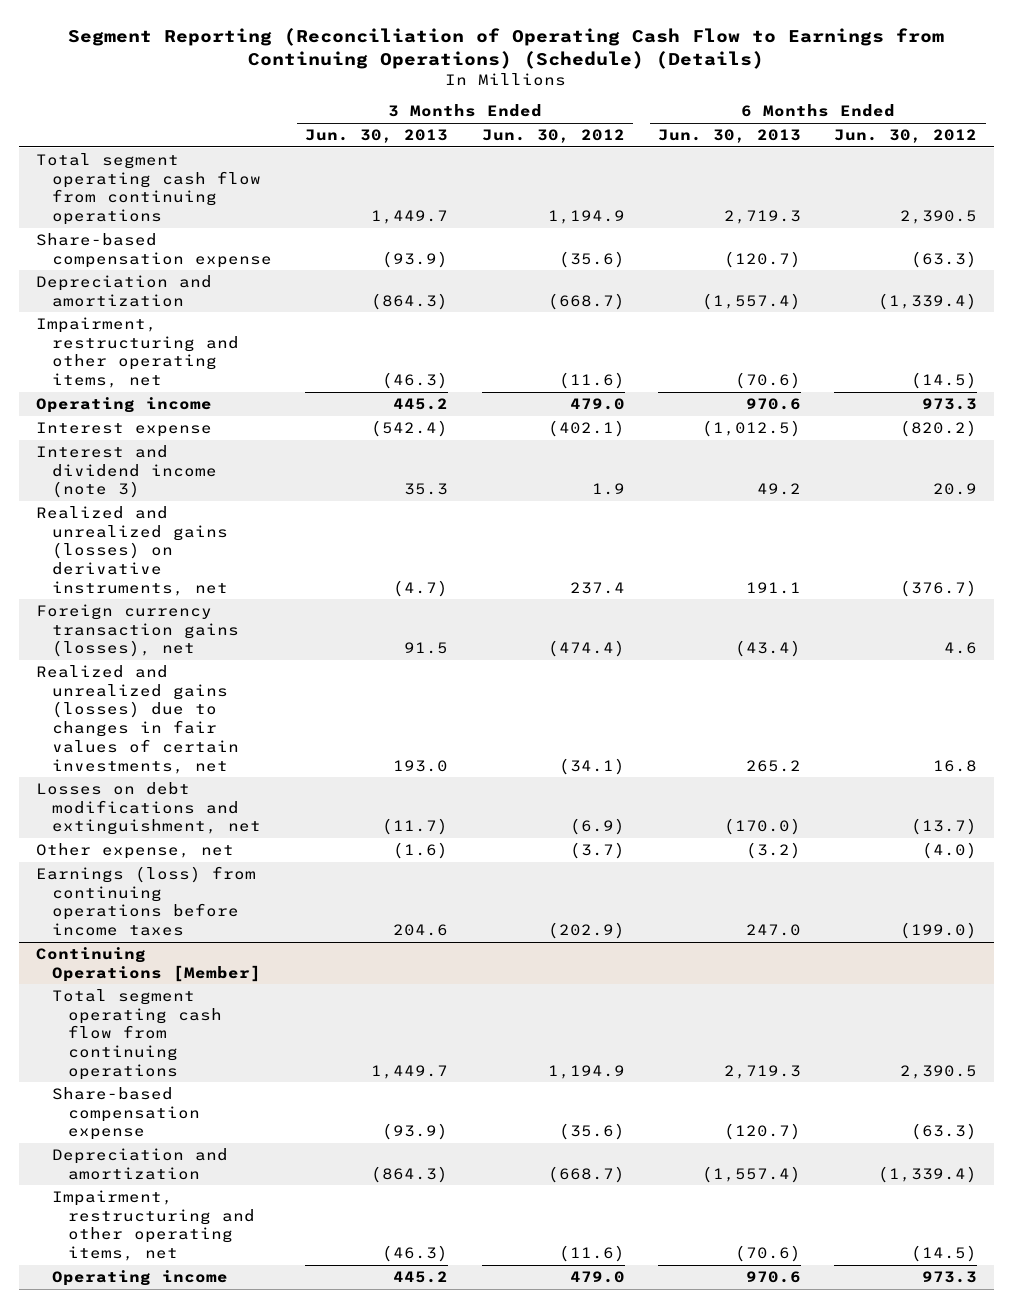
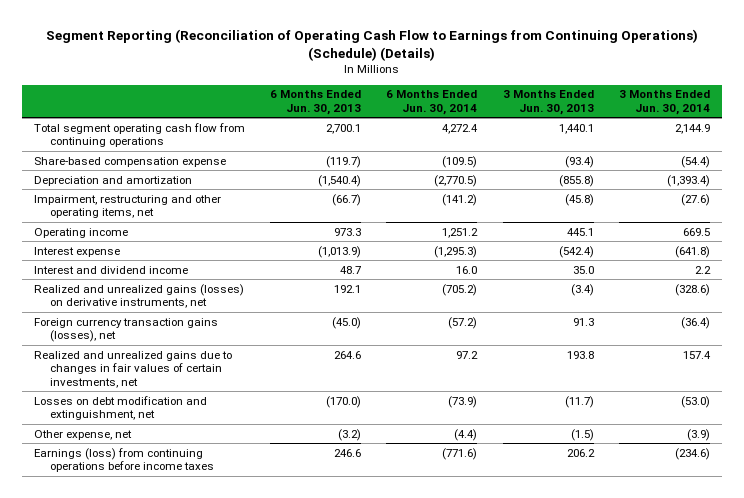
[481,129,625,144] Jun. 30, 2012 -> none
[834,129,978,144] Jun. 30, 2012 -> none
none -> [386,90,478,115] 6 Months Ended Jun. 30, 2014
none -> [618,90,710,115] 3 Months Ended Jun. 30, 2014
[35,946,261,982] Continuing Operations [Member] -> none
[51,988,222,1080] Total segment operating cash flow from continuing operations -> none
[51,1086,200,1141] Share-based compensation expense -> none
[51,1147,228,1180] Depreciation and amortization -> none
[51,1189,255,1262] Impairment, restructuring and other operating items, net -> none
[51,1269,228,1286] Operating income -> none
[371,210,449,225] 1,449.7 -> [558,123,594,134] 1,440.1
[723,210,801,225] 2,719.3 -> [326,123,362,134] 2,700.1
[382,250,449,268] (93.9) -> [564,155,594,168] (93.4)
[723,250,801,268] (120.7) -> [326,155,362,168] (119.7)
[371,292,449,310] (864.3) -> [558,174,594,187] (855.8)
[701,292,801,310] (1,557.4) -> [318,174,362,187] (1,540.4)
[382,372,449,390] (46.3) -> [564,193,594,206] (45.8)
[734,372,801,390] (70.6) -> [332,193,362,206] (66.7)
[393,397,449,410] 445.2 -> [566,227,594,236] 445.1
[745,397,801,410] 970.6 -> [334,227,362,236] 973.3
[701,419,801,437] (1,012.5) -> [318,245,362,258] (1,013.9)
[35,444,217,499] Interest and dividend income (note 3) -> [34,265,189,274] Interest and dividend income
[404,483,449,496] 35.3 -> [572,265,594,274] 35.0
[756,483,801,496] 49.2 -> [340,265,362,274] 48.7
[393,579,449,597] (4.7) -> [570,283,594,296] (3.4)
[745,581,801,594] 191.1 -> [334,284,362,293] 192.1
[404,642,449,655] 91.5 -> [572,317,594,326] 91.3
[734,640,801,658] (43.4) -> [332,316,362,329] (45.0)
[35,664,239,774] Realized and unrealized gains (losses) due to changes in fair values of certain investments, net -> [34,350,233,388] Realized and unrealized gains due to changes in fair values of certain investments, net
[393,759,449,772] 193.0 -> [566,350,594,359] 193.8
[745,759,801,772] 265.2 -> [334,350,362,359] 264.6
[35,781,261,836] Losses on debt modifications and extinguishment, net -> [34,395,208,421] Losses on debt modification and extinguishment, net
[393,841,449,859] (1.6) -> [570,428,594,441] (1.5)
[393,924,449,937] 204.6 -> [566,448,595,457] 206.2
[745,924,801,937] 247.0 -> [334,448,362,457] 246.6

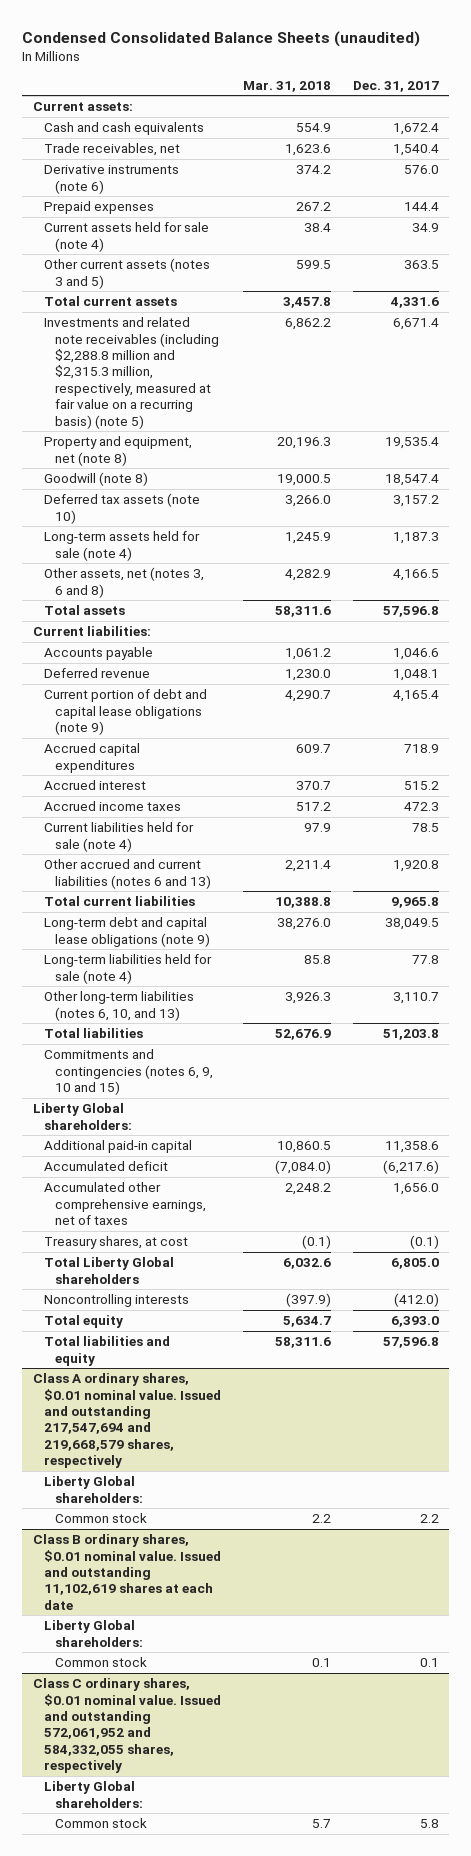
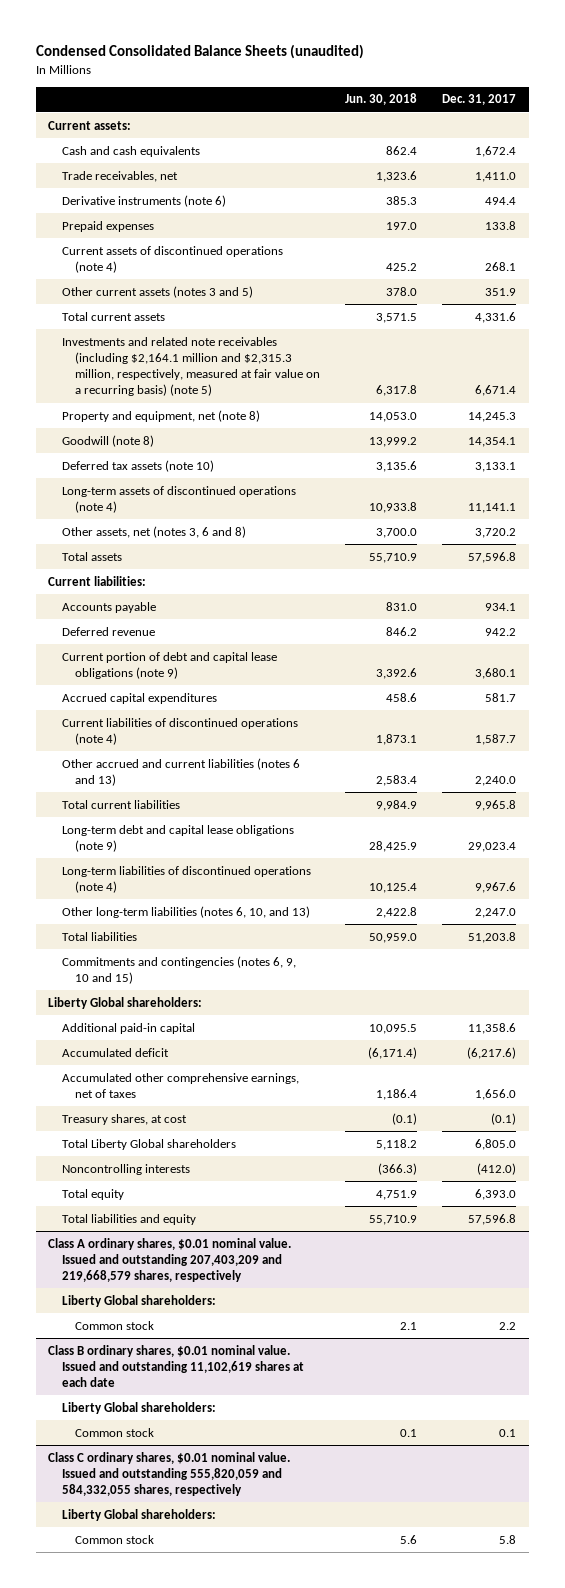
[242,80,331,92] Mar. 31, 2018 -> none
none -> [344,93,417,106] Jun. 30, 2018
[392,144,439,157] 1,540.4 -> [475,171,517,182] 1,411.0
[403,165,439,175] 576.0 -> [485,196,517,205] 494.4
[403,202,439,212] 144.4 -> [485,220,517,230] 133.8
[44,222,210,252] Current assets held for sale (note 4) -> [61,245,283,273] Current assets of discontinued operations (note 4)
[411,223,439,233] 34.9 -> [485,261,517,271] 268.1
[403,260,439,270] 363.5 -> [485,287,517,296] 351.9
[44,317,220,429] Investments and related note receivables (including $2,288.8 million and $2,315.3 million, respectively, measured at fair value on a recurring basis) (note 5) -> [61,336,320,397] Investments and related note receivables (including $2,164.1 million and $2,315.3 million, respectively, measured at fair value on a recurring basis) (note 5)
[384,437,439,450] 19,535.4 -> [468,411,517,422] 14,245.3
[384,474,439,487] 18,547.4 -> [468,436,517,447] 14,354.1
[392,495,439,508] 3,157.2 -> [475,461,517,472] 3,133.1
[44,531,201,561] Long-term assets held for sale (note 4) -> [61,485,296,513] Long-term assets of discontinued operations (note 4)
[392,532,439,545] 1,187.3 -> [468,502,517,513] 11,141.1
[392,569,439,582] 4,166.5 -> [475,527,517,538] 3,720.2
[44,780,147,791] Accrued interest -> none
[44,801,182,812] Accrued income taxes -> none
[392,648,439,661] 1,046.6 -> [485,602,517,611] 934.1
[392,669,439,682] 1,048.1 -> [485,627,517,636] 942.2
[392,690,439,703] 4,165.4 -> [475,667,517,679] 3,680.1
[403,744,439,754] 718.9 -> [485,692,517,702] 581.7
[44,822,195,852] Current liabilities held for sale (note 4) -> [61,717,298,745] Current liabilities of discontinued operations (note 4)
[411,823,439,833] 78.5 -> [475,733,517,745] 1,587.7
[392,860,439,873] 1,920.8 -> [475,775,517,786] 2,240.0
[384,918,439,931] 38,049.5 -> [468,841,517,852] 29,023.4
[44,954,213,984] Long-term liabilities held for sale (note 4) -> [61,865,311,893] Long-term liabilities of discontinued operations (note 4)
[411,955,439,965] 77.8 -> [475,881,517,893] 9,967.6
[392,992,439,1005] 3,110.7 -> [475,907,517,918] 2,247.0
[32,1373,222,1469] Class A ordinary shares, $0.01 nominal value. Issued and outstanding 217,547,694 and 219,668,579 shares, respectively -> [48,1237,292,1283] Class A ordinary shares, $0.01 nominal value. Issued and outstanding 207,403,209 and 219,668,579 shares, respectively
[32,1678,222,1774] Class C ordinary shares, $0.01 nominal value. Issued and outstanding 572,061,952 and 584,332,055 shares, respectively -> [48,1451,291,1497] Class C ordinary shares, $0.01 nominal value. Issued and outstanding 555,820,059 and 584,332,055 shares, respectively

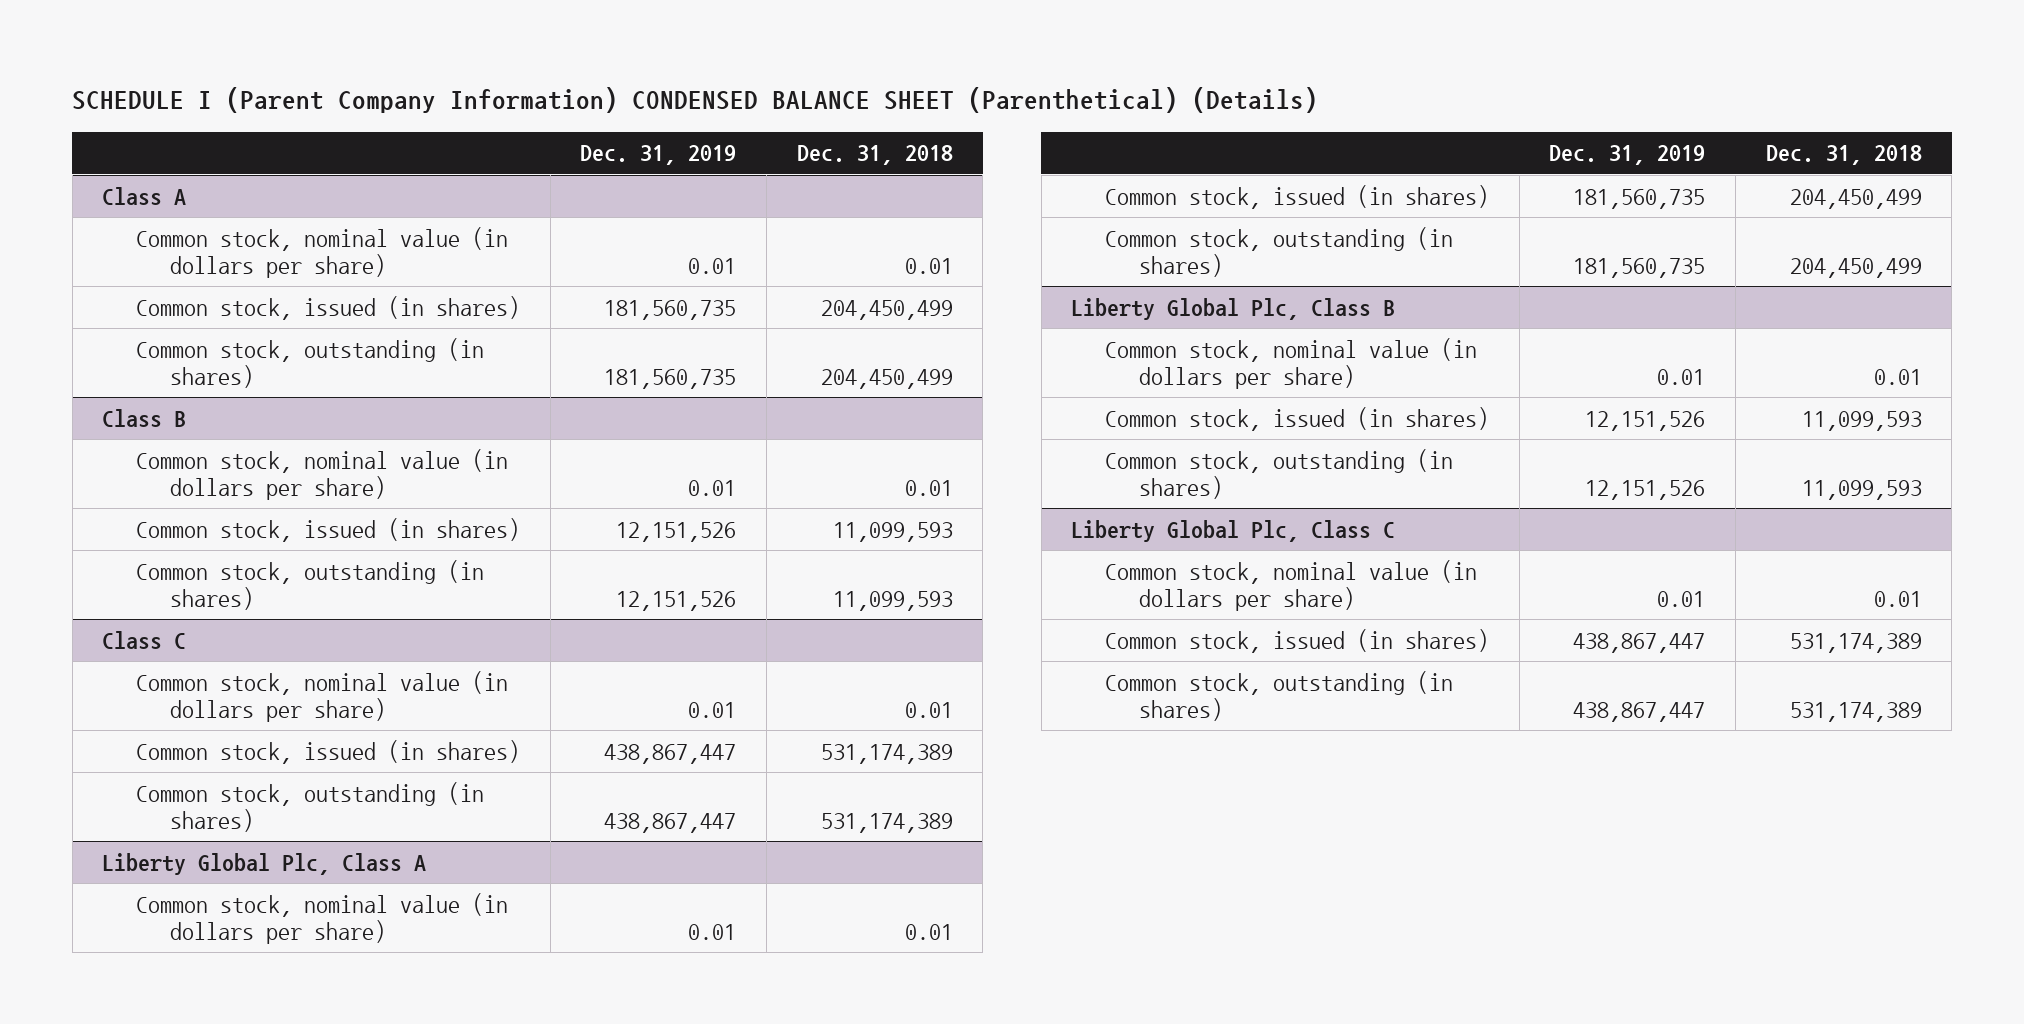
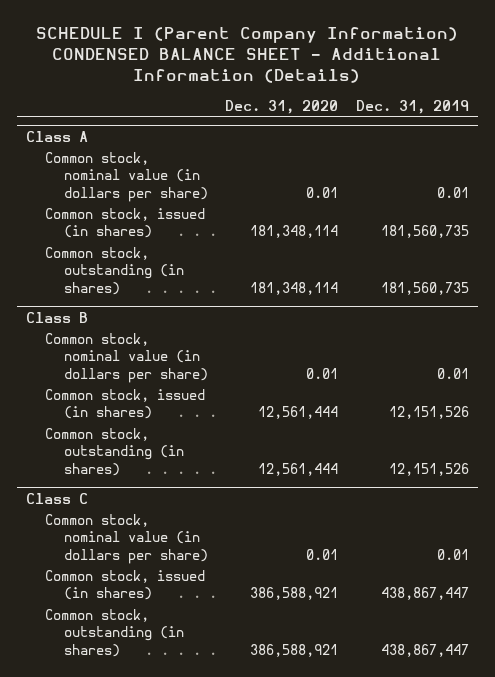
[72,87,1319,114] SCHEDULE I (Parent Company Information) CONDENSED BALANCE SHEET (Parenthetical) (Details) -> [36,26,459,84] SCHEDULE I (Parent Company Information) CONDENSED BALANCE SHEET - Additional Information (Details)
[796,145,953,166] Dec. 31, 2018 -> none
none -> [225,99,339,114] Dec. 31, 2020
[102,852,427,875] Liberty Global Plc, Class A -> none
[136,892,509,944] Common stock, nominal value (in dollars per share) -> none
[1105,184,1490,209] Common stock, issued (in shares) -> none
[1105,226,1454,277] Common stock, outstanding (in shares) -> none
[1071,297,1396,320] Liberty Global Plc, Class B -> none
[1105,337,1478,389] Common stock, nominal value (in dollars per share) -> none
[1105,406,1490,431] Common stock, issued (in shares) -> none
[1105,448,1454,499] Common stock, outstanding (in shares) -> none
[1071,519,1396,542] Liberty Global Plc, Class C -> none
[1105,559,1478,611] Common stock, nominal value (in dollars per share) -> none
[1105,628,1490,653] Common stock, issued (in shares) -> none
[1105,670,1454,721] Common stock, outstanding (in shares) -> none

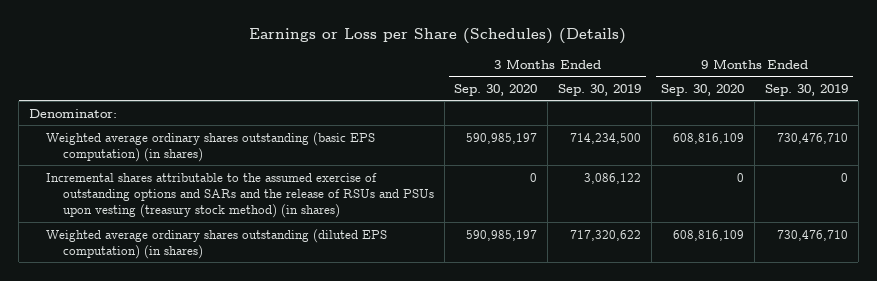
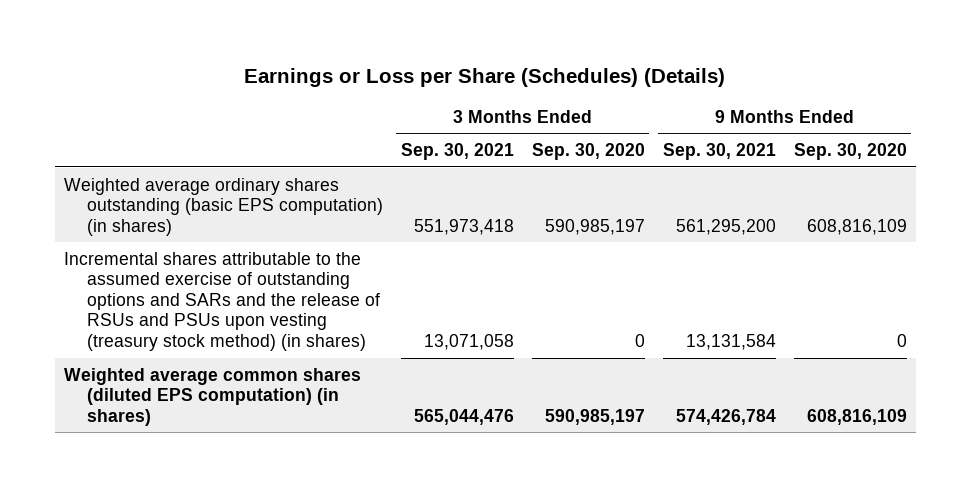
[557,83,641,96] Sep. 30, 2019 -> none
[764,83,848,96] Sep. 30, 2019 -> none
none -> [400,143,514,161] Sep. 30, 2021
none -> [662,143,776,161] Sep. 30, 2021
[28,108,117,118] Denominator: -> none
[45,228,387,259] Weighted average ordinary shares outstanding (diluted EPS computation) (in shares) -> [64,367,362,426] Weighted average common shares (diluted EPS computation) (in shares)

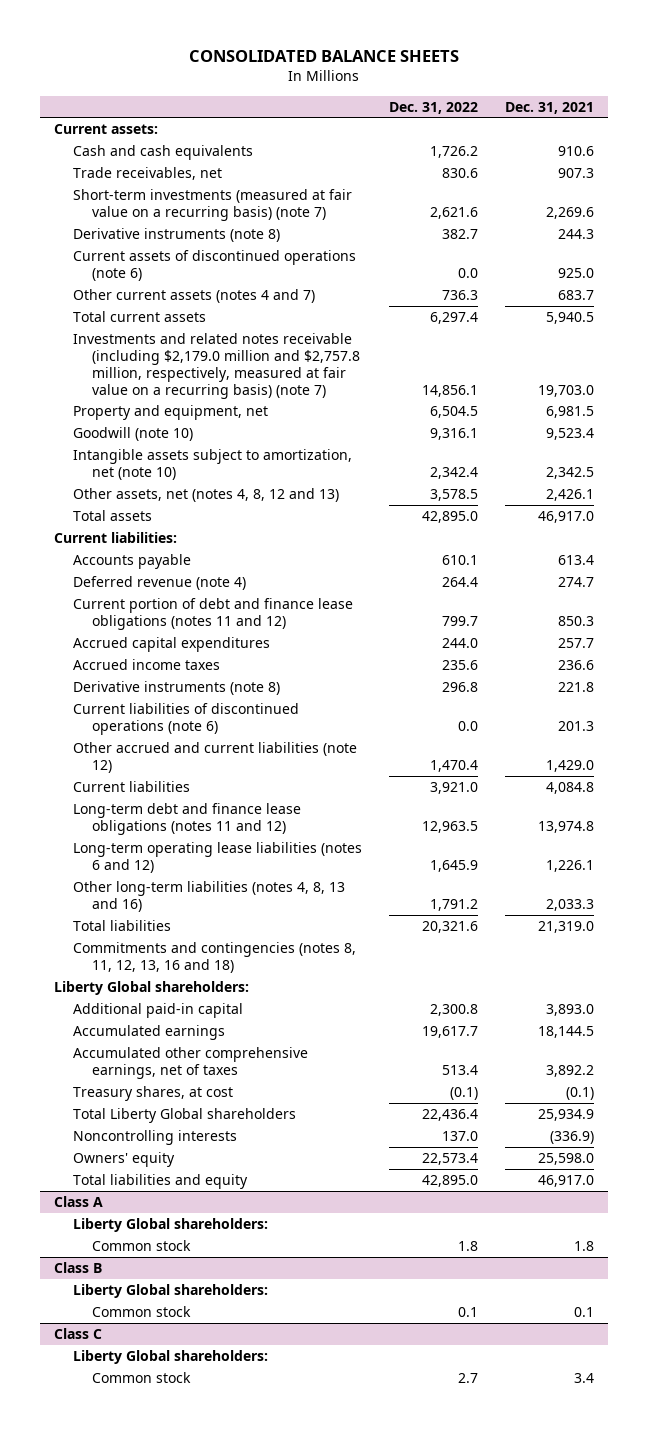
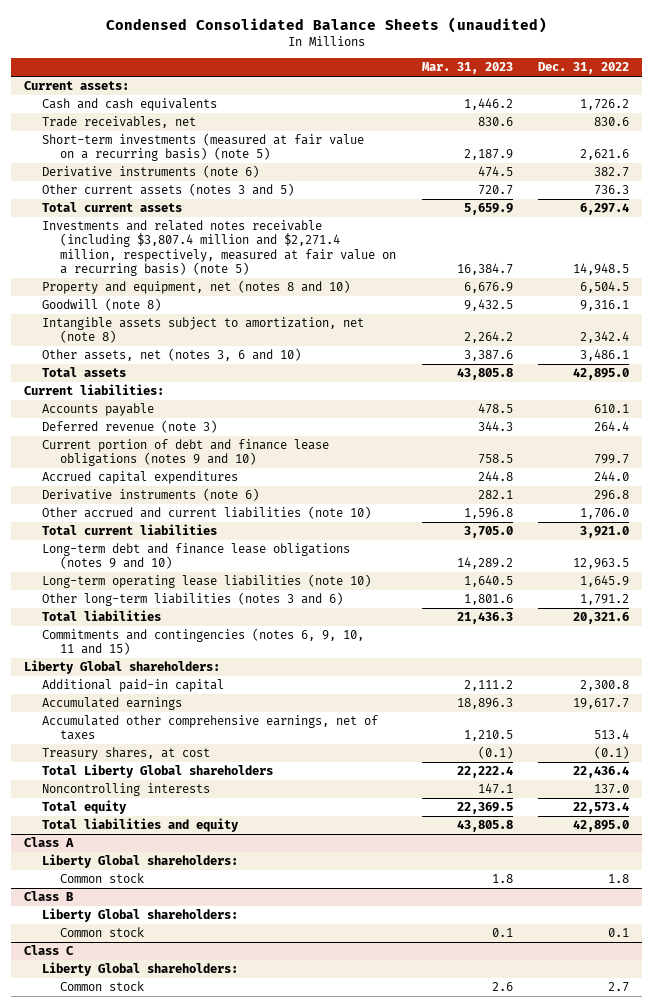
[188,50,459,63] CONSOLIDATED BALANCE SHEETS -> [105,16,547,33] Condensed Consolidated Balance Sheets (unaudited)
[505,101,595,114] Dec. 31, 2021 -> none
none -> [421,62,513,75] Mar. 31, 2023
[72,249,356,281] Current assets of discontinued operations (note 6) -> none
[72,188,352,221] Short-term investments (measured at fair value on a recurring basis) (note 7) -> [42,133,365,162] Short-term investments (measured at fair value on a recurring basis) (note 5)
[72,227,280,242] Derivative instruments (note 8) -> [42,165,260,179] Derivative instruments (note 6)
[72,288,315,303] Other current assets (notes 4 and 7) -> [42,183,295,197] Other current assets (notes 3 and 5)
[72,332,360,399] Investments and related notes receivable (including $2,179.0 million and $2,757.8 million, respectively, measured at fair value on a recurring basis) (note 7) -> [42,220,397,277] Investments and related notes receivable (including $3,807.4 million and $2,271.4 million, respectively, measured at fair value on a recurring basis) (note 5)
[421,384,478,397] 14,856.1 -> [573,263,630,276] 14,948.5
[72,404,268,420] Property and equipment, net -> [42,280,351,295] Property and equipment, net (notes 8 and 10)
[72,426,193,441] Goodwill (note 10) -> [42,298,162,312] Goodwill (note 8)
[72,448,352,480] Intangible assets subject to amortization, net (note 10) -> [42,317,365,344] Intangible assets subject to amortization, net (note 8)
[72,487,339,502] Other assets, net (notes 4, 8, 12 and 13) -> [42,348,302,362] Other assets, net (notes 3, 6 and 10)
[429,488,478,501] 3,578.5 -> [580,349,630,362] 3,486.1
[72,575,246,590] Deferred revenue (note 4) -> [42,420,218,434] Deferred revenue (note 3)
[72,597,353,630] Current portion of debt and finance lease obligations (notes 11 and 12) -> [42,439,330,467] Current portion of debt and finance lease obligations (notes 9 and 10)
[72,658,220,670] Accrued income taxes -> none
[72,702,299,735] Current liabilities of discontinued operations (note 6) -> none
[72,680,280,695] Derivative instruments (note 8) -> [42,488,260,502] Derivative instruments (note 6)
[72,741,357,773] Other accrued and current liabilities (note 12) -> [42,506,372,520] Other accrued and current liabilities (note 10)
[429,759,478,772] 1,470.4 -> [580,508,630,520] 1,706.0
[72,780,190,792] Current liabilities -> [42,524,218,536] Total current liabilities
[72,802,301,835] Long-term debt and finance lease obligations (notes 11 and 12) -> [42,543,351,570] Long-term debt and finance lease obligations (notes 9 and 10)
[72,841,362,873] Long-term operating lease liabilities (notes 6 and 12) -> [42,574,372,589] Long-term operating lease liabilities (note 10)
[72,880,345,912] Other long-term liabilities (notes 4, 8, 13 and 16) -> [42,592,344,607] Other long-term liabilities (notes 3 and 6)
[72,941,356,973] Commitments and contingencies (notes 8, 11, 12, 13, 16 and 18) -> [42,628,365,656] Commitments and contingencies (notes 6, 9, 10, 11 and 15)
[72,1151,175,1167] Owners' equity -> [42,800,128,815] Total equity

